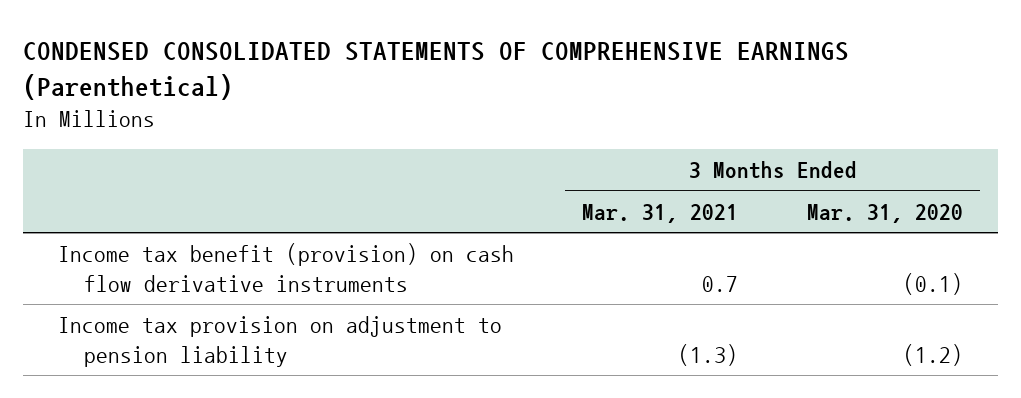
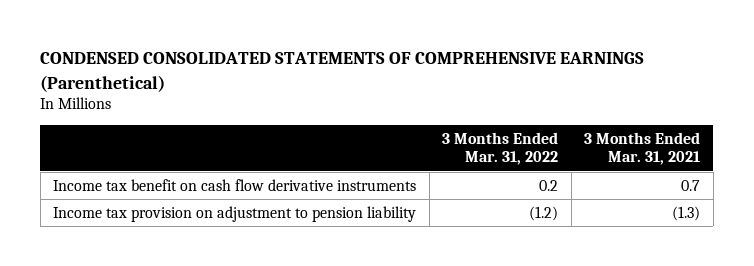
[807,203,964,223] Mar. 31, 2020 -> none
none -> [442,131,559,166] 3 Months Ended Mar. 31, 2022
[57,243,514,292] Income tax benefit (provision) on cash flow derivative instruments -> [53,179,417,192] Income tax benefit on cash flow derivative instruments

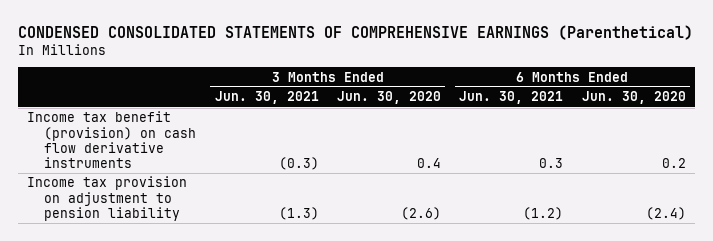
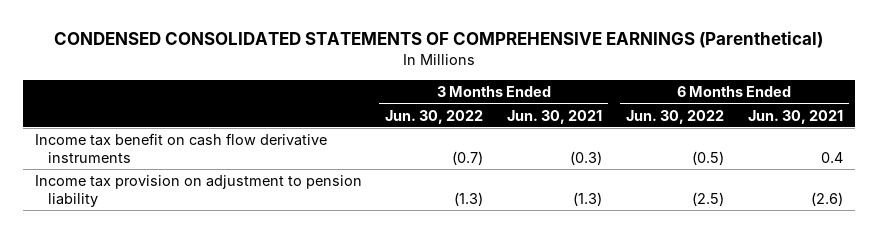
[336,91,441,105] Jun. 30, 2020 -> none
[581,91,686,105] Jun. 30, 2020 -> none
none -> [385,109,484,124] Jun. 30, 2022
none -> [625,109,724,124] Jun. 30, 2022
[27,111,197,168] Income tax benefit (provision) on cash flow derivative instruments -> [34,133,327,163] Income tax benefit on cash flow derivative instruments
[539,157,564,168] 0.3 -> [820,151,843,163] 0.4
[523,206,564,220] (1.2) -> [810,191,843,206] (2.6)

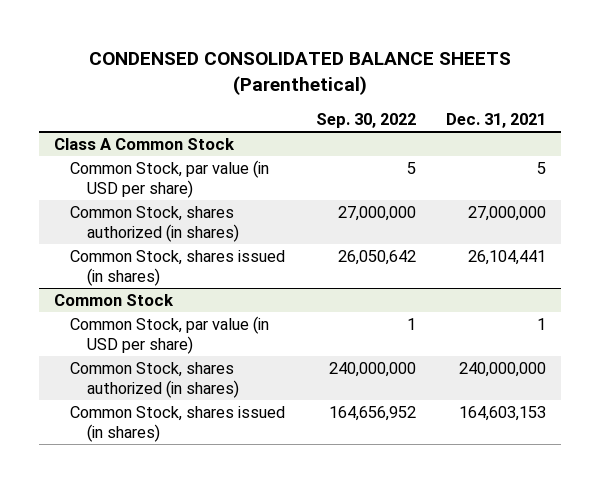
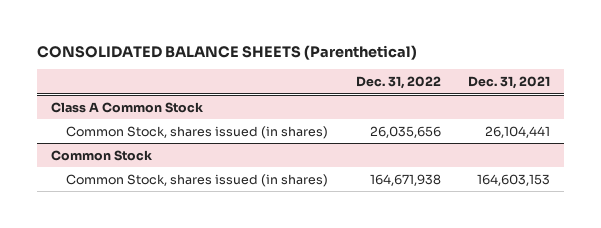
[88,51,511,95] CONDENSED CONSOLIDATED BALANCE SHEETS (Parenthetical) -> [36,44,417,60] CONSOLIDATED BALANCE SHEETS (Parenthetical)
[315,112,416,128] Sep. 30, 2022 -> none
none -> [355,76,441,90] Dec. 31, 2022
[70,159,270,199] Common Stock, par value (in USD per share) -> none
[70,205,239,243] Common Stock, shares authorized (in shares) -> none
[70,315,270,355] Common Stock, par value (in USD per share) -> none
[70,361,239,399] Common Stock, shares authorized (in shares) -> none

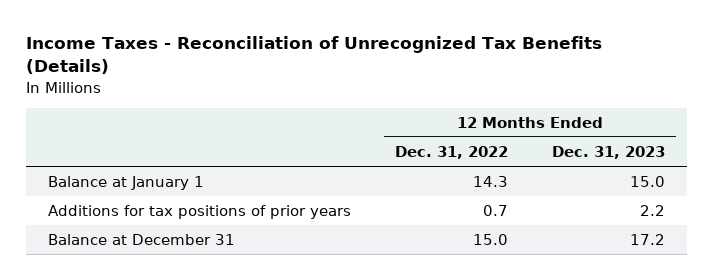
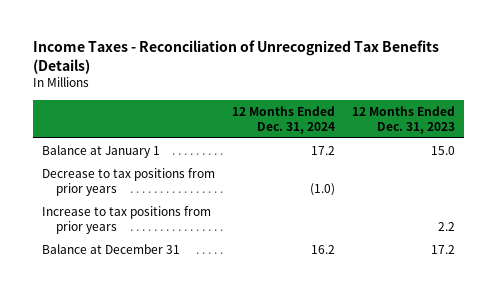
[394,146,508,160] Dec. 31, 2022 -> none
none -> [232,105,336,134] 12 Months Ended Dec. 31, 2024
none -> [41,168,215,197] Decrease to tax positions from prior years
[47,205,351,220] Additions for tax positions of prior years -> [41,206,211,235] Increase to tax positions from prior years

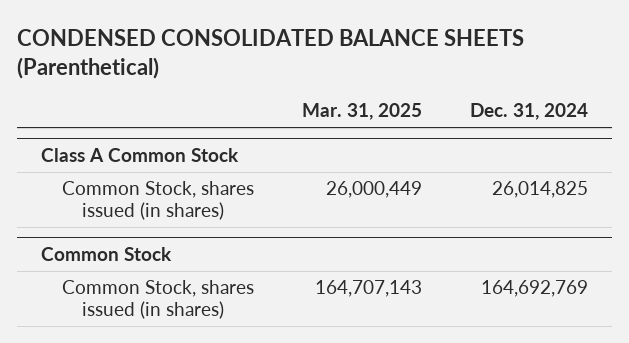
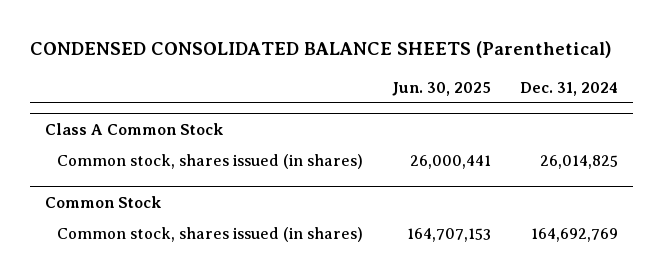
[301,103,422,121] Mar. 31, 2025 -> none
none -> [392,81,492,96] Jun. 30, 2025
[61,181,254,220] Common Stock, shares issued (in shares) -> [57,154,364,170] Common stock, shares issued (in shares)
[61,280,254,319] Common Stock, shares issued (in shares) -> [57,227,364,243] Common stock, shares issued (in shares)

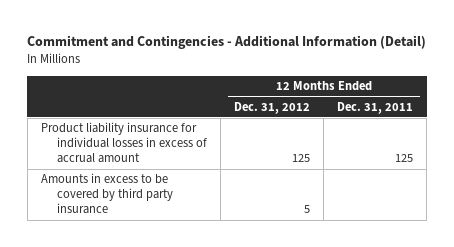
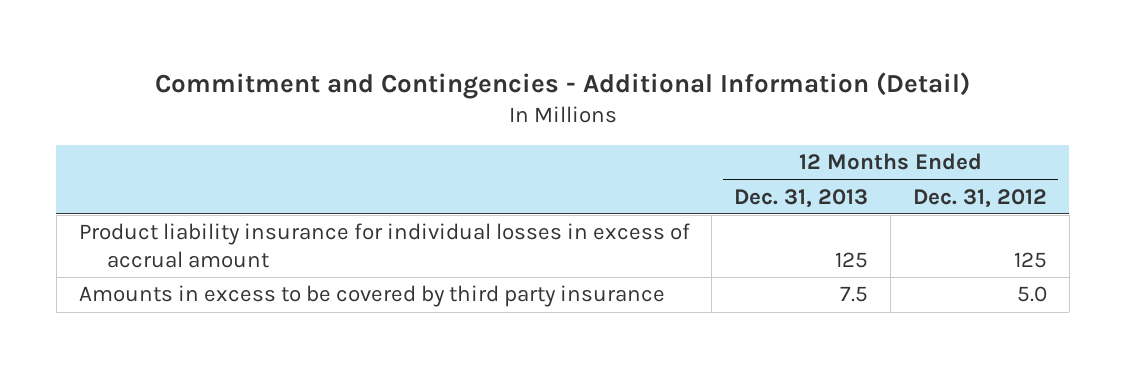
[337,101,414,114] Dec. 31, 2011 -> none
none -> [734,188,869,208] Dec. 31, 2013
[304,205,311,214] 5 -> [1016,286,1047,303] 5.0

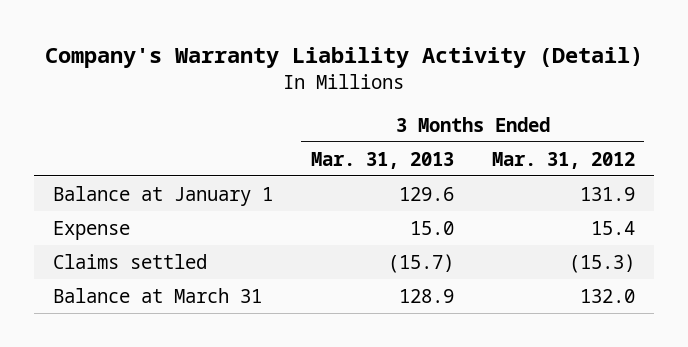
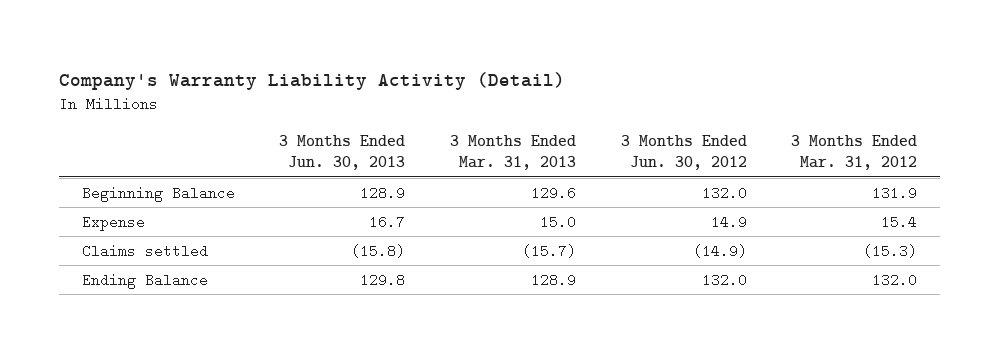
none -> [279,135,406,171] 3 Months Ended Jun. 30, 2013
none -> [620,135,747,171] 3 Months Ended Jun. 30, 2012
[52,185,273,206] Balance at January 1 -> [81,185,235,202] Beginning Balance
[52,287,262,303] Balance at March 31 -> [81,272,208,289] Ending Balance

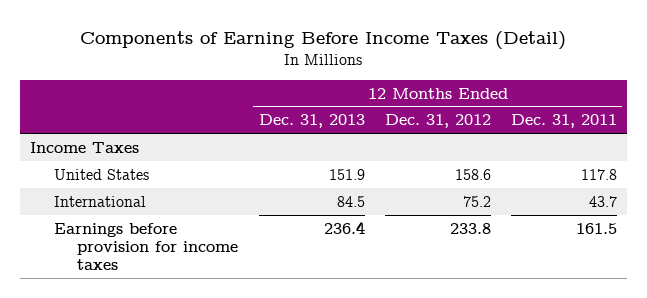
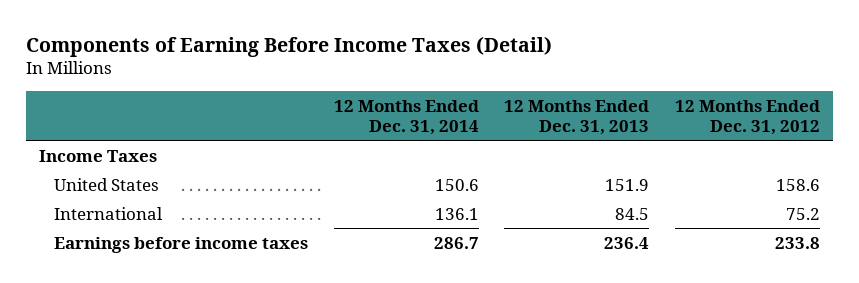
[510,114,617,129] Dec. 31, 2011 -> none
none -> [333,99,479,135] 12 Months Ended Dec. 31, 2014
[53,222,239,271] Earnings before provision for income taxes -> [53,236,308,253] Earnings before income taxes

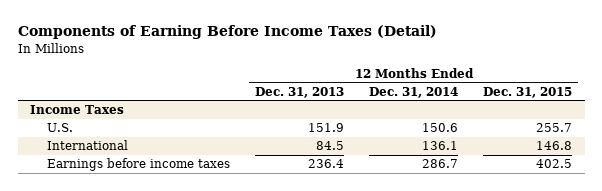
[675,99,821,135] 12 Months Ended Dec. 31, 2012 -> none
none -> [483,86,573,98] Dec. 31, 2015
[53,177,159,191] United States -> [46,123,73,133] U.S.

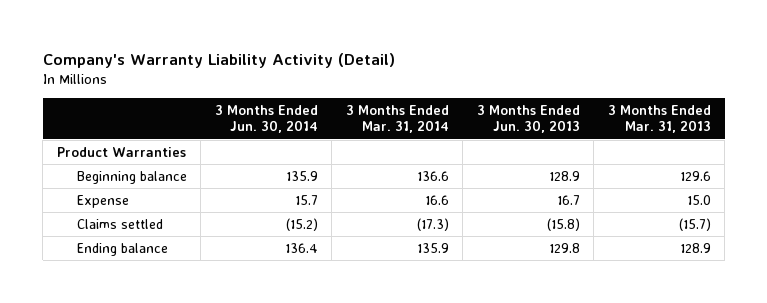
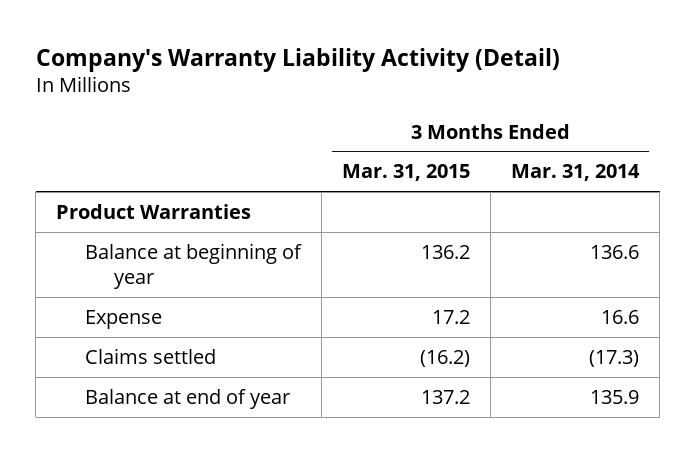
[214,104,318,134] 3 Months Ended Jun. 30, 2014 -> none
[476,104,580,134] 3 Months Ended Jun. 30, 2013 -> none
[607,104,711,134] 3 Months Ended Mar. 31, 2013 -> none
none -> [341,164,470,182] Mar. 31, 2015
[76,170,187,184] Beginning balance -> [84,242,302,289] Balance at beginning of year
[76,242,168,256] Ending balance -> [84,388,290,409] Balance at end of year

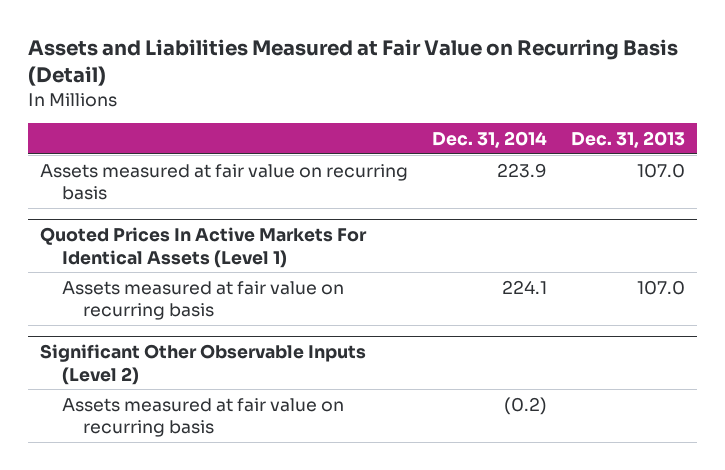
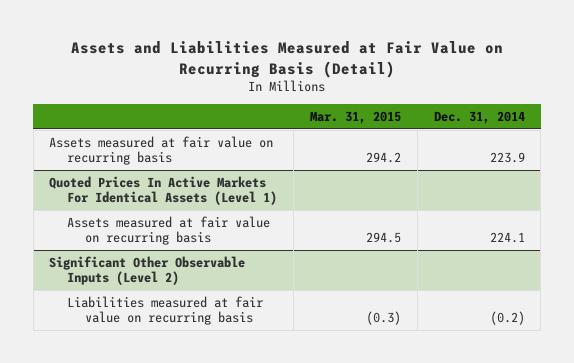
[570,130,685,148] Dec. 31, 2013 -> none
none -> [309,110,401,124] Mar. 31, 2015
[61,397,344,438] Assets measured at fair value on recurring basis -> [67,295,264,325] Liabilities measured at fair value on recurring basis

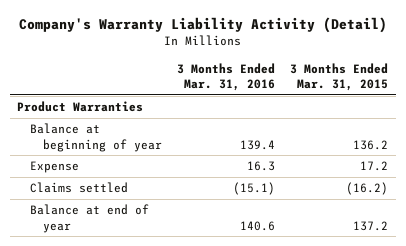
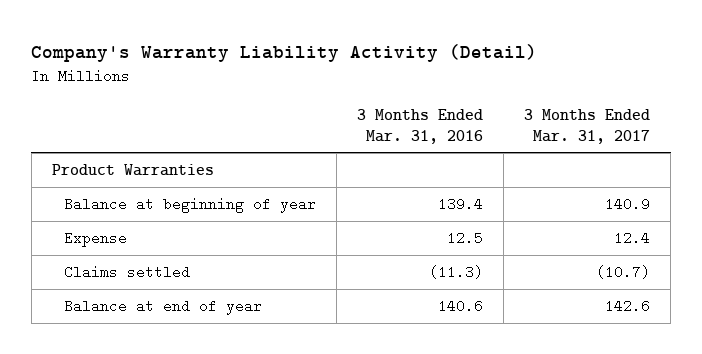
[290,62,389,92] 3 Months Ended Mar. 31, 2015 -> none
none -> [524,108,651,144] 3 Months Ended Mar. 31, 2017
[247,161,276,172] 16.3 -> [447,230,484,245] 12.5
[233,182,276,196] (15.1) -> [429,264,484,279] (11.3)

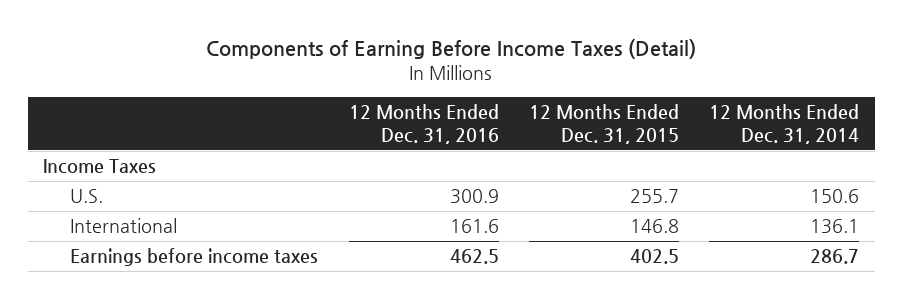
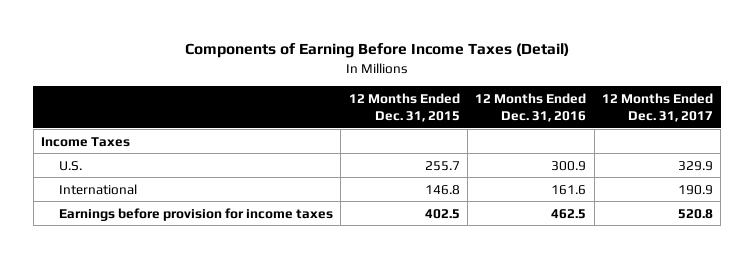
[709,103,860,144] 12 Months Ended Dec. 31, 2014 -> none
none -> [601,93,713,123] 12 Months Ended Dec. 31, 2017
[70,248,319,267] Earnings before income taxes -> [59,207,334,221] Earnings before provision for income taxes

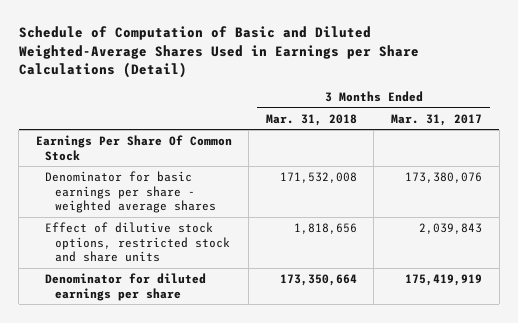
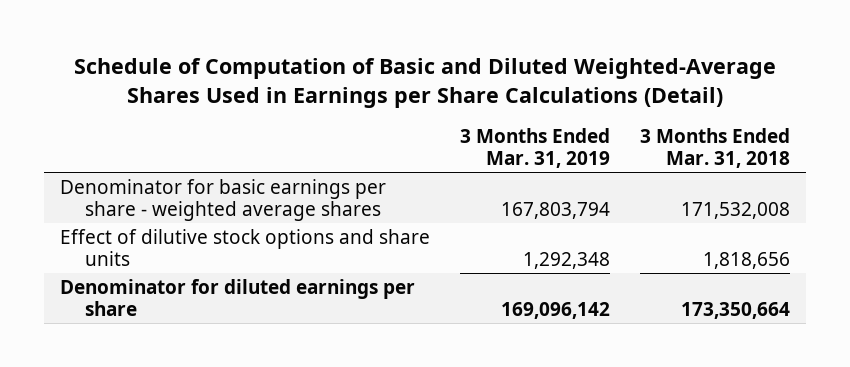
[390,113,482,126] Mar. 31, 2017 -> none
none -> [460,127,611,169] 3 Months Ended Mar. 31, 2019
[35,135,232,161] Earnings Per Share Of Common Stock -> none
[45,222,231,263] Effect of dilutive stock options, restricted stock and share units -> [59,228,430,267] Effect of dilutive stock options and share units

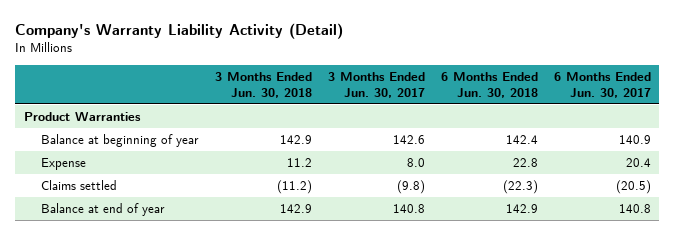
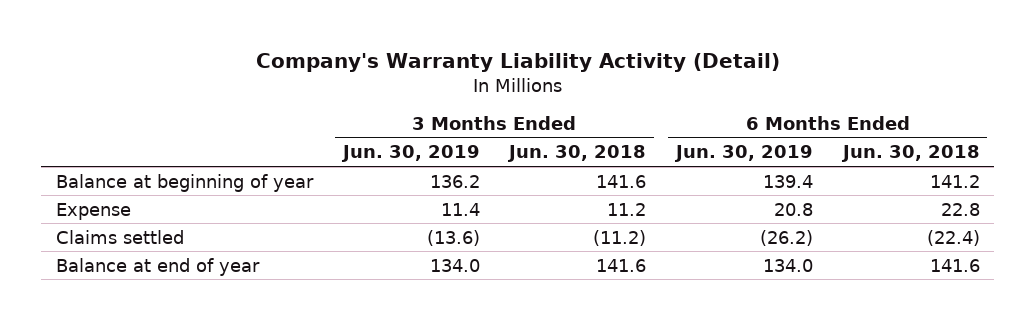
[327,71,425,98] 3 Months Ended Jun. 30, 2017 -> none
[554,71,652,98] 6 Months Ended Jun. 30, 2017 -> none
none -> [340,145,480,163] Jun. 30, 2019
none -> [673,145,813,163] Jun. 30, 2019
[23,111,141,121] Product Warranties -> none
[279,134,312,144] 142.9 -> [596,174,647,188] 141.6
[505,134,538,144] 142.4 -> [929,174,980,188] 141.2
[502,179,538,194] (22.3) -> [926,229,980,246] (22.4)
[279,203,312,213] 142.9 -> [596,258,647,272] 141.6
[505,203,538,213] 142.9 -> [929,258,980,272] 141.6

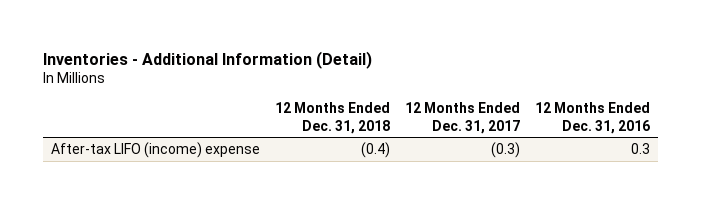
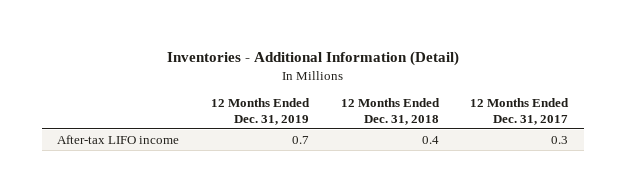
[535,102,651,134] 12 Months Ended Dec. 31, 2016 -> none
none -> [211,98,311,125] 12 Months Ended Dec. 31, 2019
[50,142,260,159] After-tax LIFO (income) expense -> [57,135,180,145] After-tax LIFO income
[360,142,390,159] (0.4) -> [421,136,439,145] 0.4
[490,142,520,159] (0.3) -> [551,136,569,145] 0.3

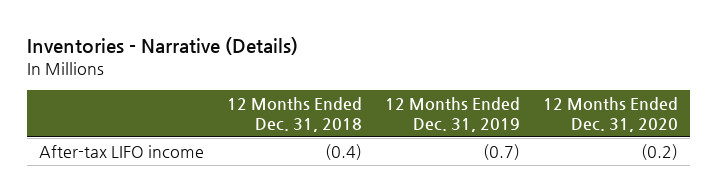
[166,51,459,67] Inventories - Additional Information (Detail) -> [27,37,299,56] Inventories - Narrative (Details)
[470,98,570,125] 12 Months Ended Dec. 31, 2017 -> none
none -> [543,97,679,132] 12 Months Ended Dec. 31, 2020
[292,136,310,145] 0.7 -> [483,144,521,161] (0.7)
[421,136,439,145] 0.4 -> [325,144,363,161] (0.4)

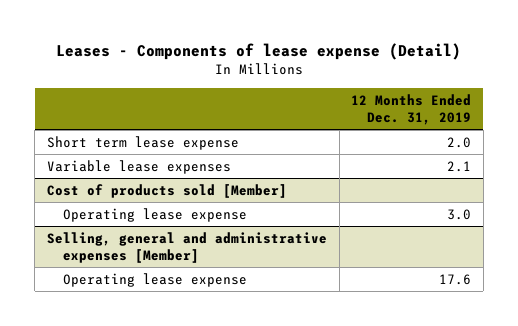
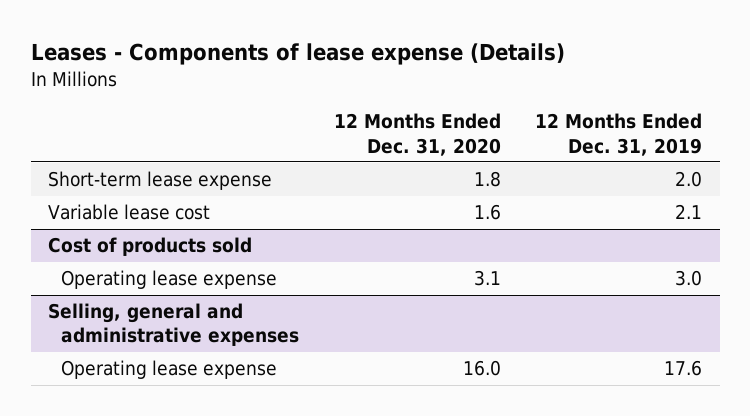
[56,43,462,61] Leases - Components of lease expense (Detail) -> [30,43,565,66] Leases - Components of lease expense (Details)
none -> [333,113,501,156] 12 Months Ended Dec. 31, 2020
[47,135,240,150] Short term lease expense -> [47,171,272,191] Short-term lease expense
[47,159,232,174] Variable lease expenses -> [47,204,210,221] Variable lease cost
[47,183,288,198] Cost of products sold [Member] -> [47,237,252,257] Cost of products sold
[47,231,328,263] Selling, general and administrative expenses [Member] -> [47,303,300,347] Selling, general and administrative expenses

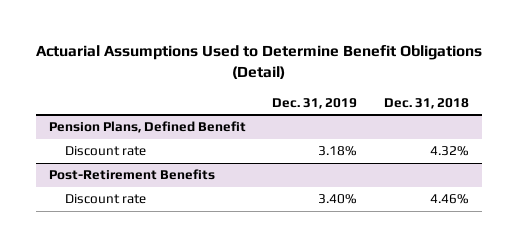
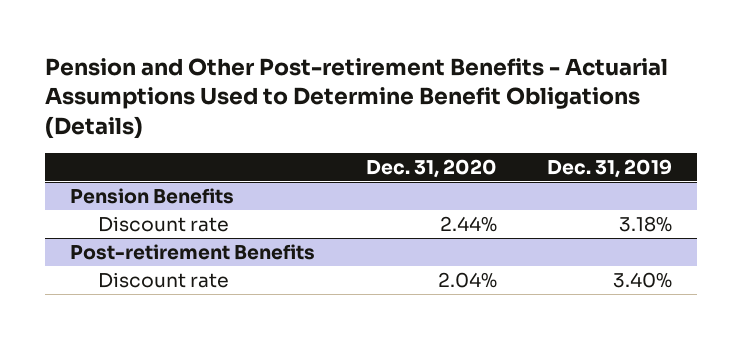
[35,45,482,80] Actuarial Assumptions Used to Determine Benefit Obligations (Detail) -> [45,57,669,139] Pension and Other Post-retirement Benefits - Actuarial Assumptions Used to Determine Benefit Obligations (Details)
[383,98,469,110] Dec. 31, 2018 -> none
none -> [365,158,497,178] Dec. 31, 2020
[48,121,246,134] Pension Plans, Defined Benefit -> [70,188,235,205] Pension Benefits
[48,169,215,181] Post-Retirement Benefits -> [70,244,316,261] Post-retirement Benefits

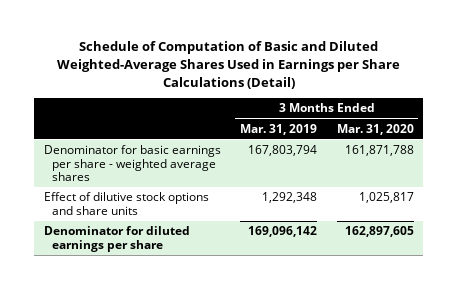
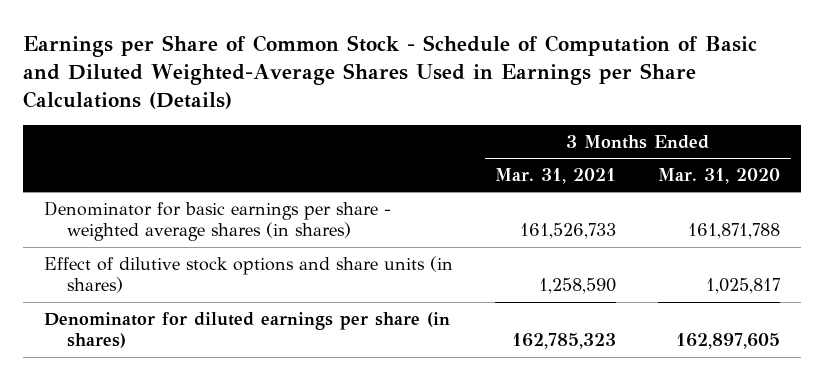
[56,41,400,89] Schedule of Computation of Basic and Diluted Weighted-Average Shares Used in Earnings per Share Calculations (Detail) -> [23,35,758,110] Earnings per Share of Common Stock - Schedule of Computation of Basic and Diluted Weighted-Average Shares Used in Earnings per Share Calculations (Details)
[240,123,318,135] Mar. 31, 2019 -> none
none -> [495,168,617,185] Mar. 31, 2021
[43,145,221,181] Denominator for basic earnings per share - weighted average shares -> [44,200,392,242] Denominator for basic earnings per share - weighted average shares (in shares)
[43,192,209,215] Effect of dilutive stock options and share units -> [44,255,454,294] Effect of dilutive stock options and share units (in shares)
[43,226,190,252] Denominator for diluted earnings per share -> [44,311,451,349] Denominator for diluted earnings per share (in shares)

